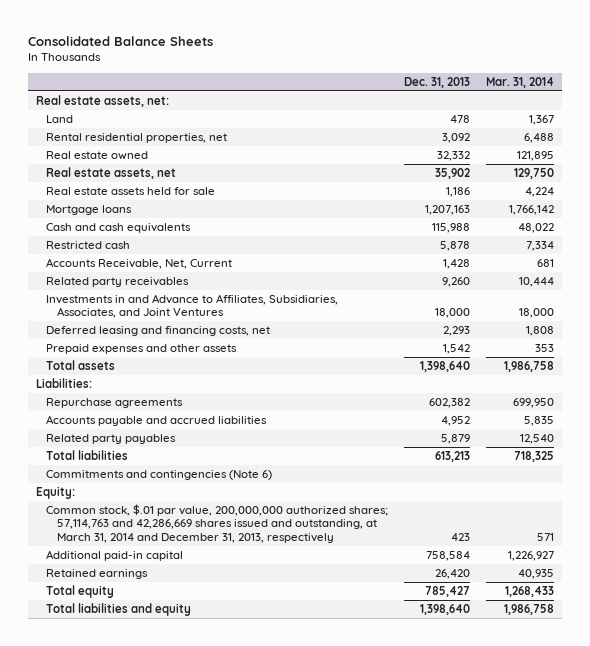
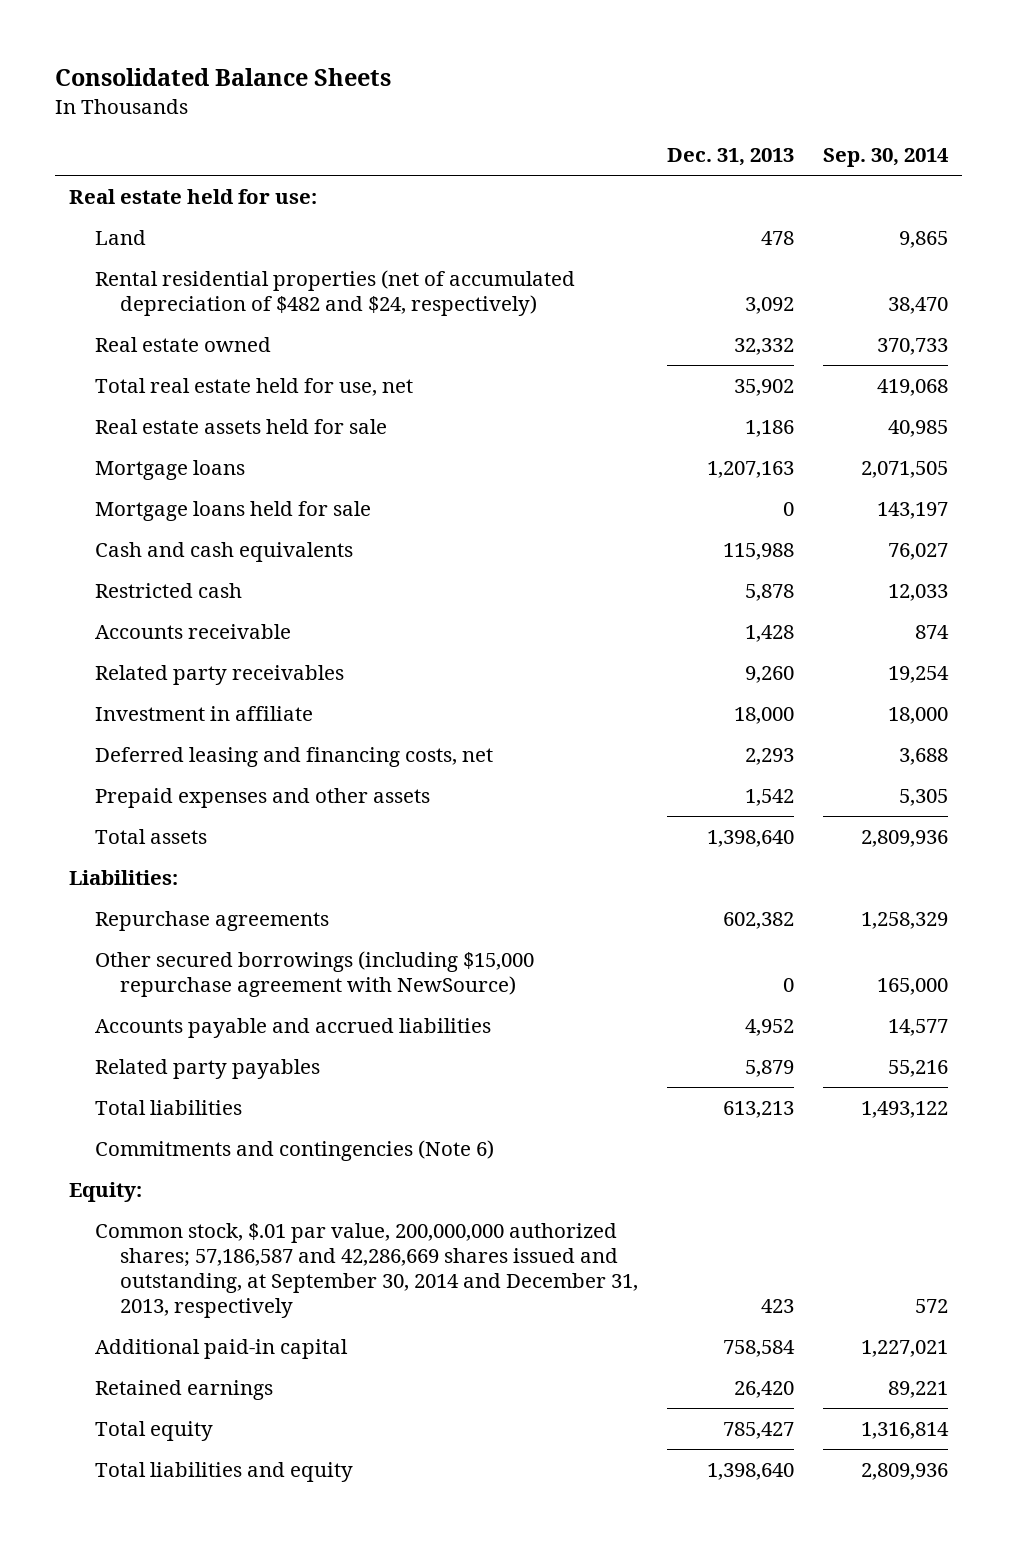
[485,76,554,88] Mar. 31, 2014 -> none
none -> [822,147,949,167] Sep. 30, 2014
[36,95,170,108] Real estate assets, net: -> [69,188,318,204] Real estate held for use:
[46,133,228,144] Rental residential properties, net -> [94,269,575,316] Rental residential properties (net of accumulated depreciation of $482 and $24, respectively)
[46,167,177,180] Real estate assets, net -> [94,377,413,396] Total real estate held for use, net
none -> [94,500,371,521] Mortgage loans held for sale
[46,258,233,270] Accounts Receivable, Net, Current -> [94,623,291,639] Accounts receivable
[46,294,339,319] Investments in and Advance to Affiliates, Subsidiaries, Associates, and Joint Ventures -> [94,705,313,721] Investment in affiliate
none -> [94,950,534,997] Other secured borrowings (including $15,000 repurchase agreement with NewSource)
[46,504,389,543] Common stock, $.01 par value, 200,000,000 authorized shares; 57,114,763 and 42,286,669 shares issued and outstanding, at March 31, 2014 and December 31, 2013, respectively -> [94,1222,639,1318] Common stock, $.01 par value, 200,000,000 authorized shares; 57,186,587 and 42,286,669 shares issued and outstanding, at September 30, 2014 and December 31, 2013, respectively

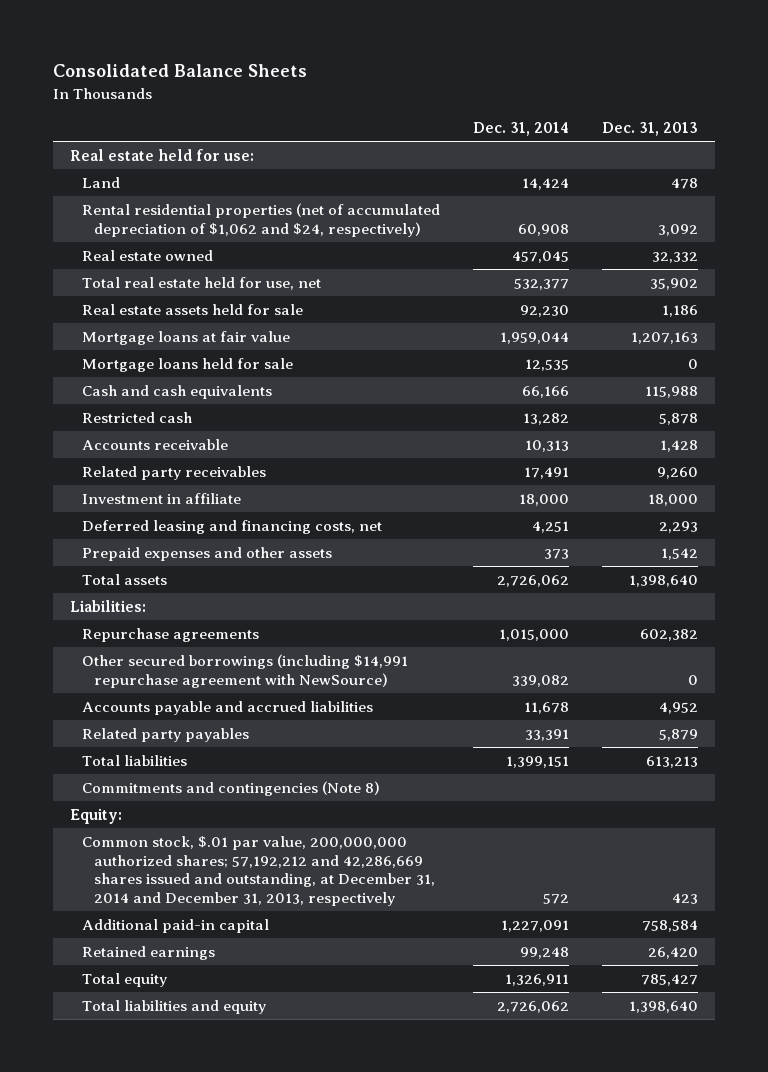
[822,147,949,167] Sep. 30, 2014 -> none
none -> [473,122,570,137] Dec. 31, 2014
[94,269,575,316] Rental residential properties (net of accumulated depreciation of $482 and $24, respectively) -> [81,203,440,237] Rental residential properties (net of accumulated depreciation of $1,062 and $24, respectively)
[94,459,245,480] Mortgage loans -> [81,331,290,346] Mortgage loans at fair value
[94,950,534,997] Other secured borrowings (including $15,000 repurchase agreement with NewSource) -> [81,654,408,688] Other secured borrowings (including $14,991 repurchase agreement with NewSource)
[94,1139,494,1161] Commitments and contingencies (Note 6) -> [81,781,380,797] Commitments and contingencies (Note 8)
[94,1222,639,1318] Common stock, $.01 par value, 200,000,000 authorized shares; 57,186,587 and 42,286,669 shares issued and outstanding, at September 30, 2014 and December 31, 2013, respectively -> [81,836,435,907] Common stock, $.01 par value, 200,000,000 authorized shares; 57,192,212 and 42,286,669 shares issued and outstanding, at December 31, 2014 and December 31, 2013, respectively

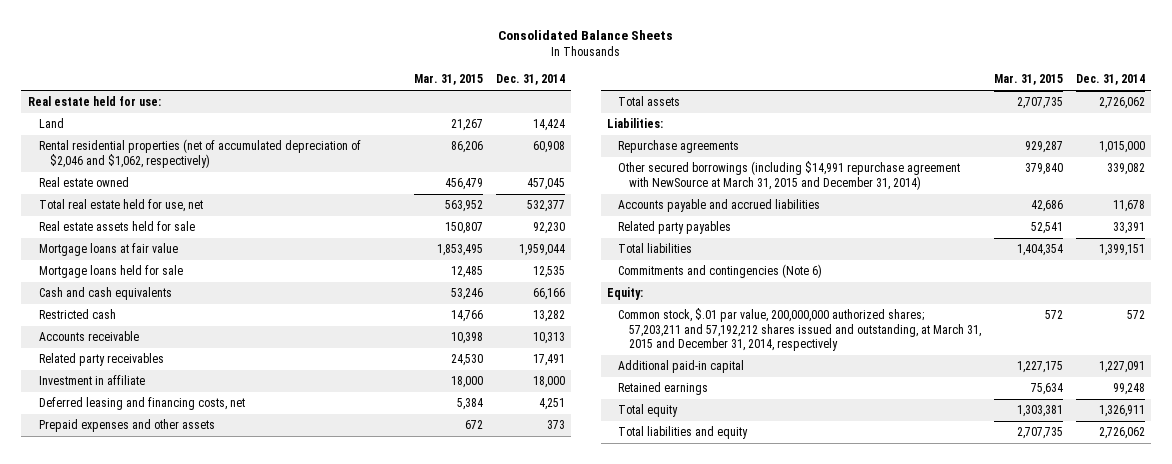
[602,122,699,137] Dec. 31, 2013 -> none
none -> [414,74,484,86] Mar. 31, 2015
[81,203,440,237] Rental residential properties (net of accumulated depreciation of $1,062 and $24, respectively) -> [38,139,361,168] Rental residential properties (net of accumulated depreciation of $2,046 and $1,062, respectively)
[81,654,408,688] Other secured borrowings (including $14,991 repurchase agreement with NewSource) -> [618,161,961,190] Other secured borrowings (including $14,991 repurchase agreement with NewSource at March 31, 2015 and December 31, 2014)
[81,781,380,797] Commitments and contingencies (Note 8) -> [618,264,823,279] Commitments and contingencies (Note 6)
[81,836,435,907] Common stock, $.01 par value, 200,000,000 authorized shares; 57,192,212 and 42,286,669 shares issued and outstanding, at December 31, 2014 and December 31, 2013, respectively -> [618,308,982,352] Common stock, $.01 par value, 200,000,000 authorized shares; 57,203,211 and 57,192,212 shares issued and outstanding, at March 31, 2015 and December 31, 2014, respectively

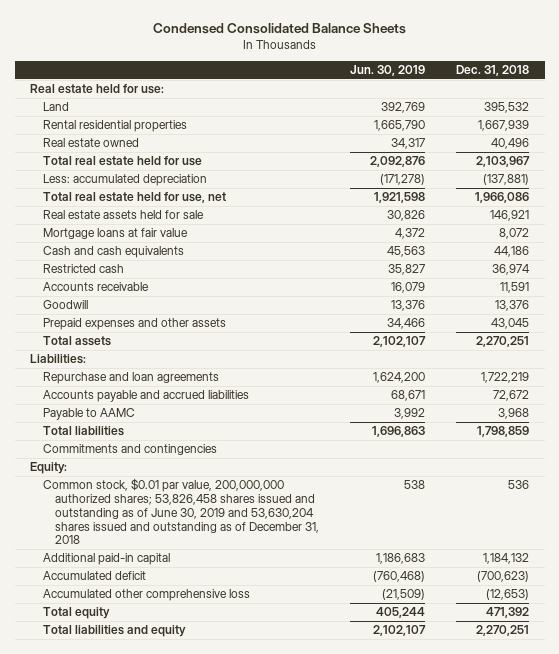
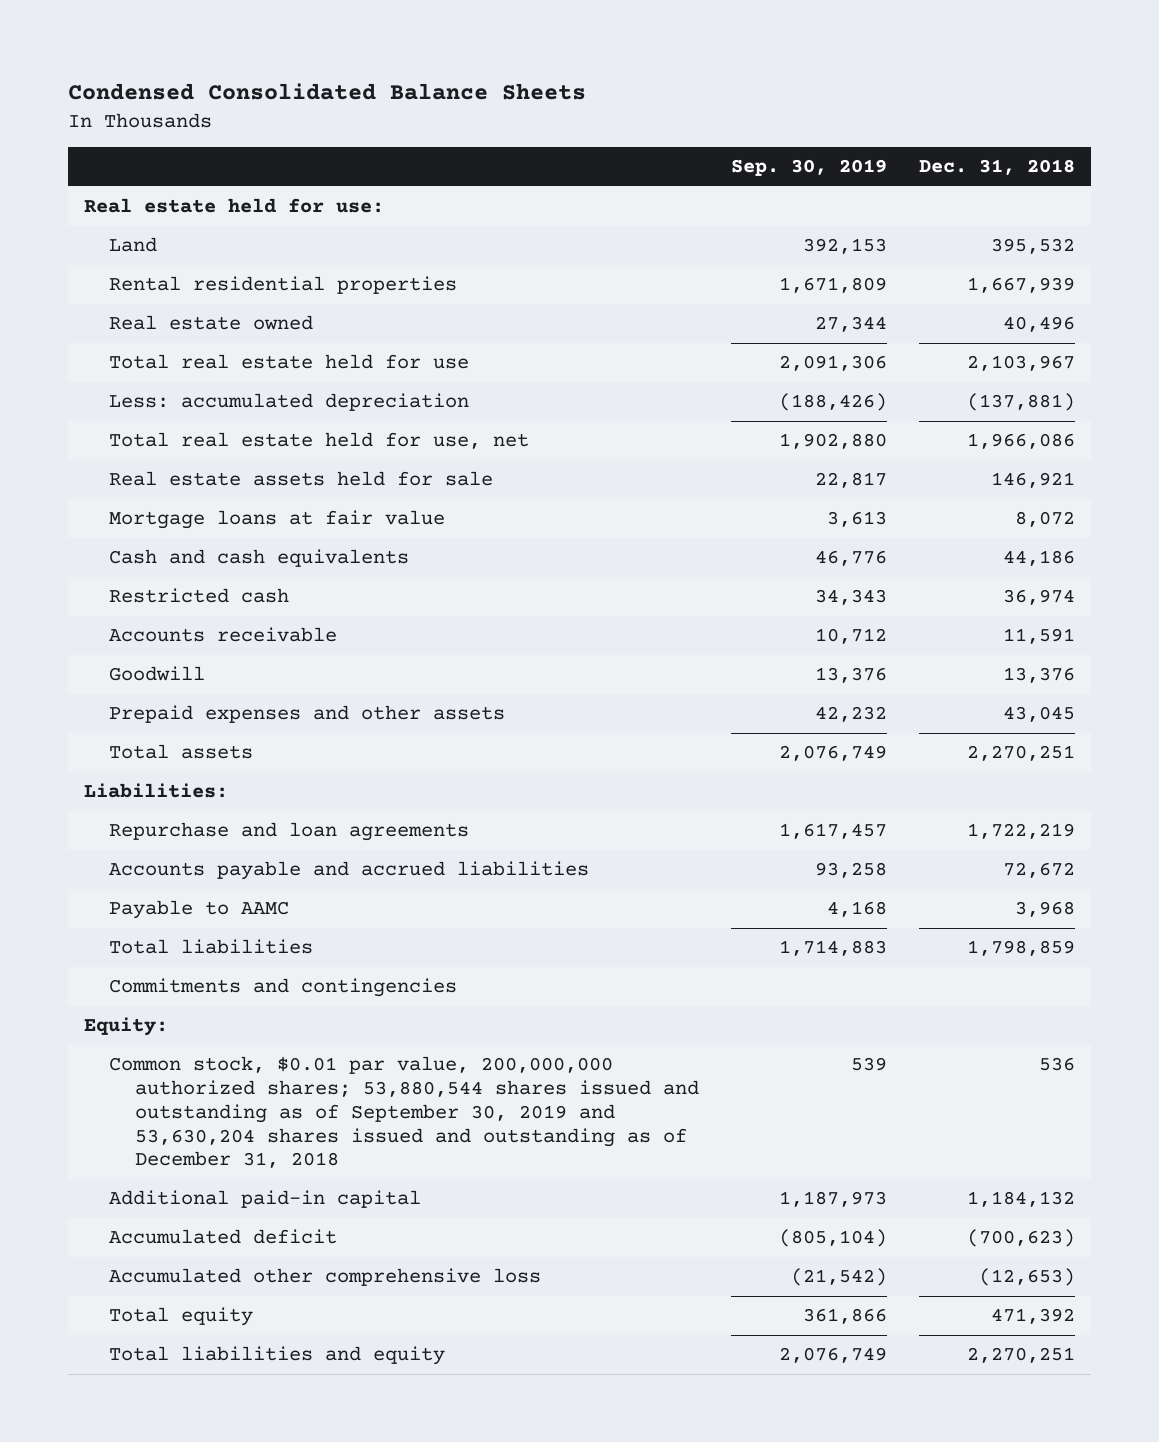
[350,65,426,77] Jun. 30, 2019 -> none
none -> [730,159,887,177] Sep. 30, 2019
[42,478,320,545] Common stock, $0.01 par value, 200,000,000 authorized shares; 53,826,458 shares issued and outstanding as of June 30, 2019 and 53,630,204 shares issued and outstanding as of December 31, 2018 -> [109,1056,699,1169] Common stock, $0.01 par value, 200,000,000 authorized shares; 53,880,544 shares issued and outstanding as of September 30, 2019 and 53,630,204 shares issued and outstanding as of December 31, 2018

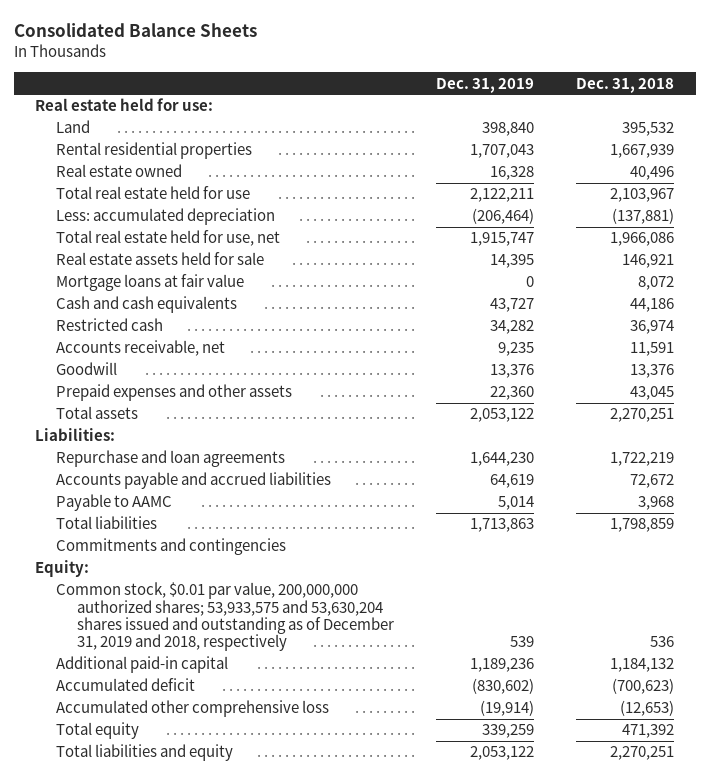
[67,83,586,101] Condensed Consolidated Balance Sheets -> [13,23,257,38] Consolidated Balance Sheets
[730,159,887,177] Sep. 30, 2019 -> none
none -> [436,77,535,93] Dec. 31, 2019
[109,627,338,643] Accounts receivable -> [56,340,226,357] Accounts receivable, net
[109,1056,699,1169] Common stock, $0.01 par value, 200,000,000 authorized shares; 53,880,544 shares issued and outstanding as of September 30, 2019 and 53,630,204 shares issued and outstanding as of December 31, 2018 -> [56,582,395,652] Common stock, $0.01 par value, 200,000,000 authorized shares; 53,933,575 and 53,630,204 shares issued and outstanding as of December 31, 2019 and 2018, respectively

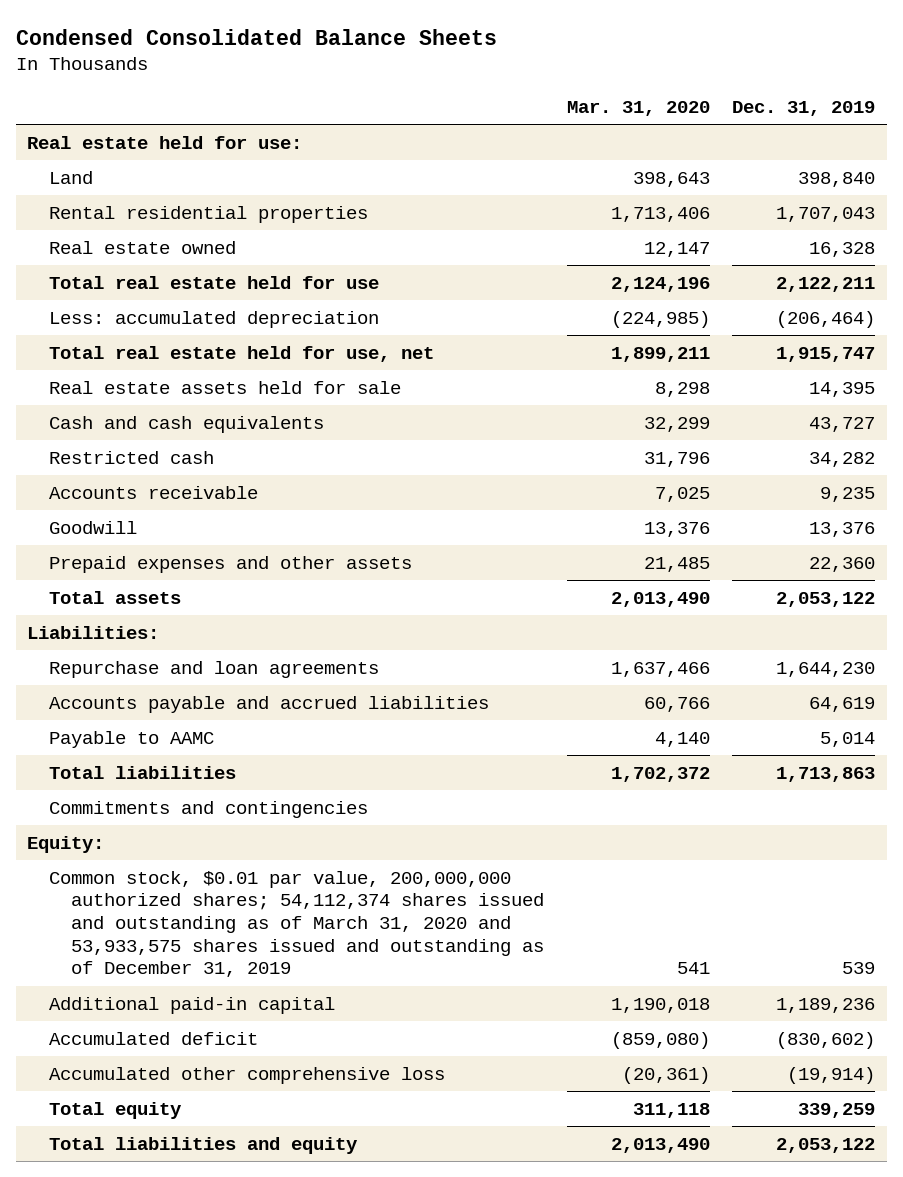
[13,23,257,38] Consolidated Balance Sheets -> [15,29,497,46] Condensed Consolidated Balance Sheets
[576,77,675,93] Dec. 31, 2018 -> none
none -> [566,101,710,117] Mar. 31, 2020
[56,274,245,292] Mortgage loans at fair value -> none
[56,340,226,357] Accounts receivable, net -> [49,485,259,499] Accounts receivable
[56,582,395,652] Common stock, $0.01 par value, 200,000,000 authorized shares; 53,933,575 and 53,630,204 shares issued and outstanding as of December 31, 2019 and 2018, respectively -> [49,870,545,978] Common stock, $0.01 par value, 200,000,000 authorized shares; 54,112,374 shares issued and outstanding as of March 31, 2020 and 53,933,575 shares issued and outstanding as of December 31, 2019

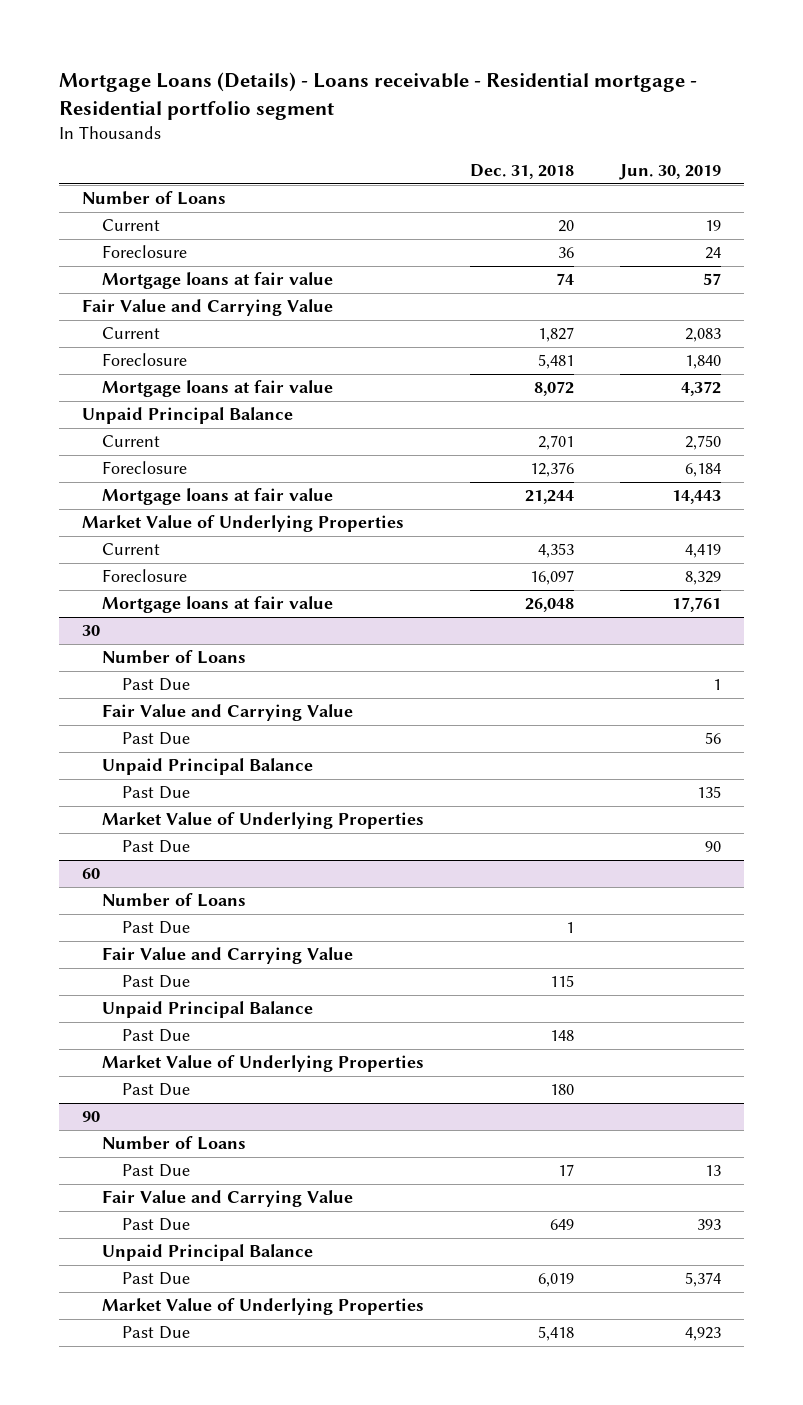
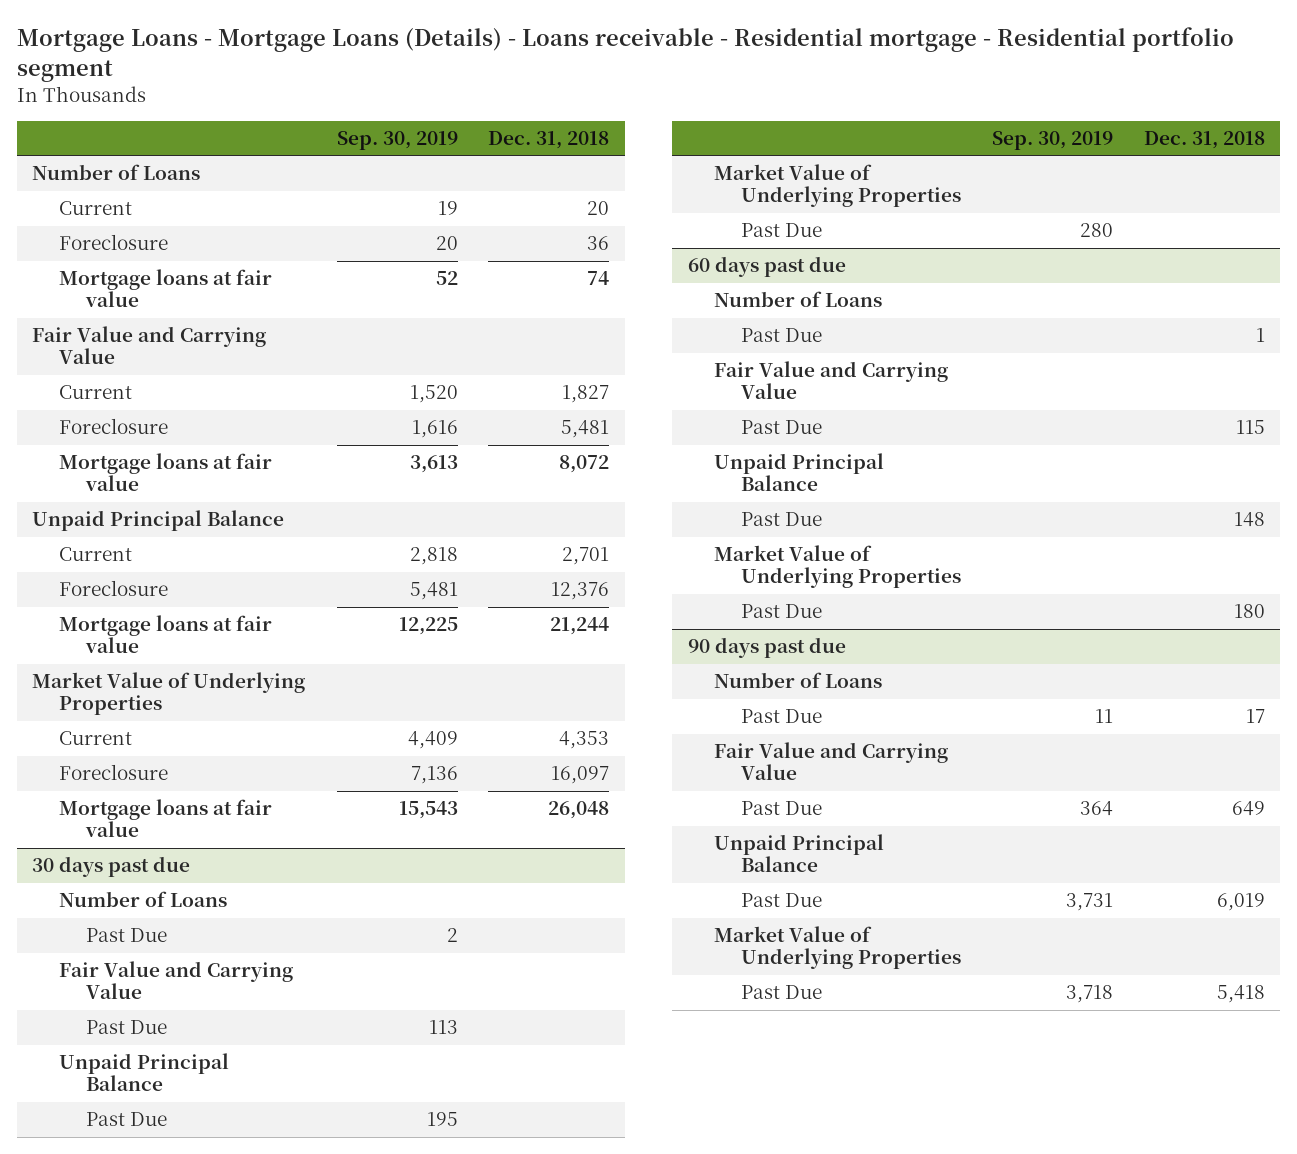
[58,71,697,120] Mortgage Loans (Details) - Loans receivable - Residential mortgage - Residential portfolio segment -> [16,27,1234,83] Mortgage Loans - Mortgage Loans (Details) - Loans receivable - Residential mortgage - Residential portfolio segment
[619,164,722,181] Jun. 30, 2019 -> none
none -> [336,130,458,150] Sep. 30, 2019
[82,625,101,637] 30 -> [32,856,191,878] 30 days past due
[82,868,101,880] 60 -> [687,256,846,278] 60 days past due
[82,1111,101,1123] 90 -> [687,637,846,659] 90 days past due

